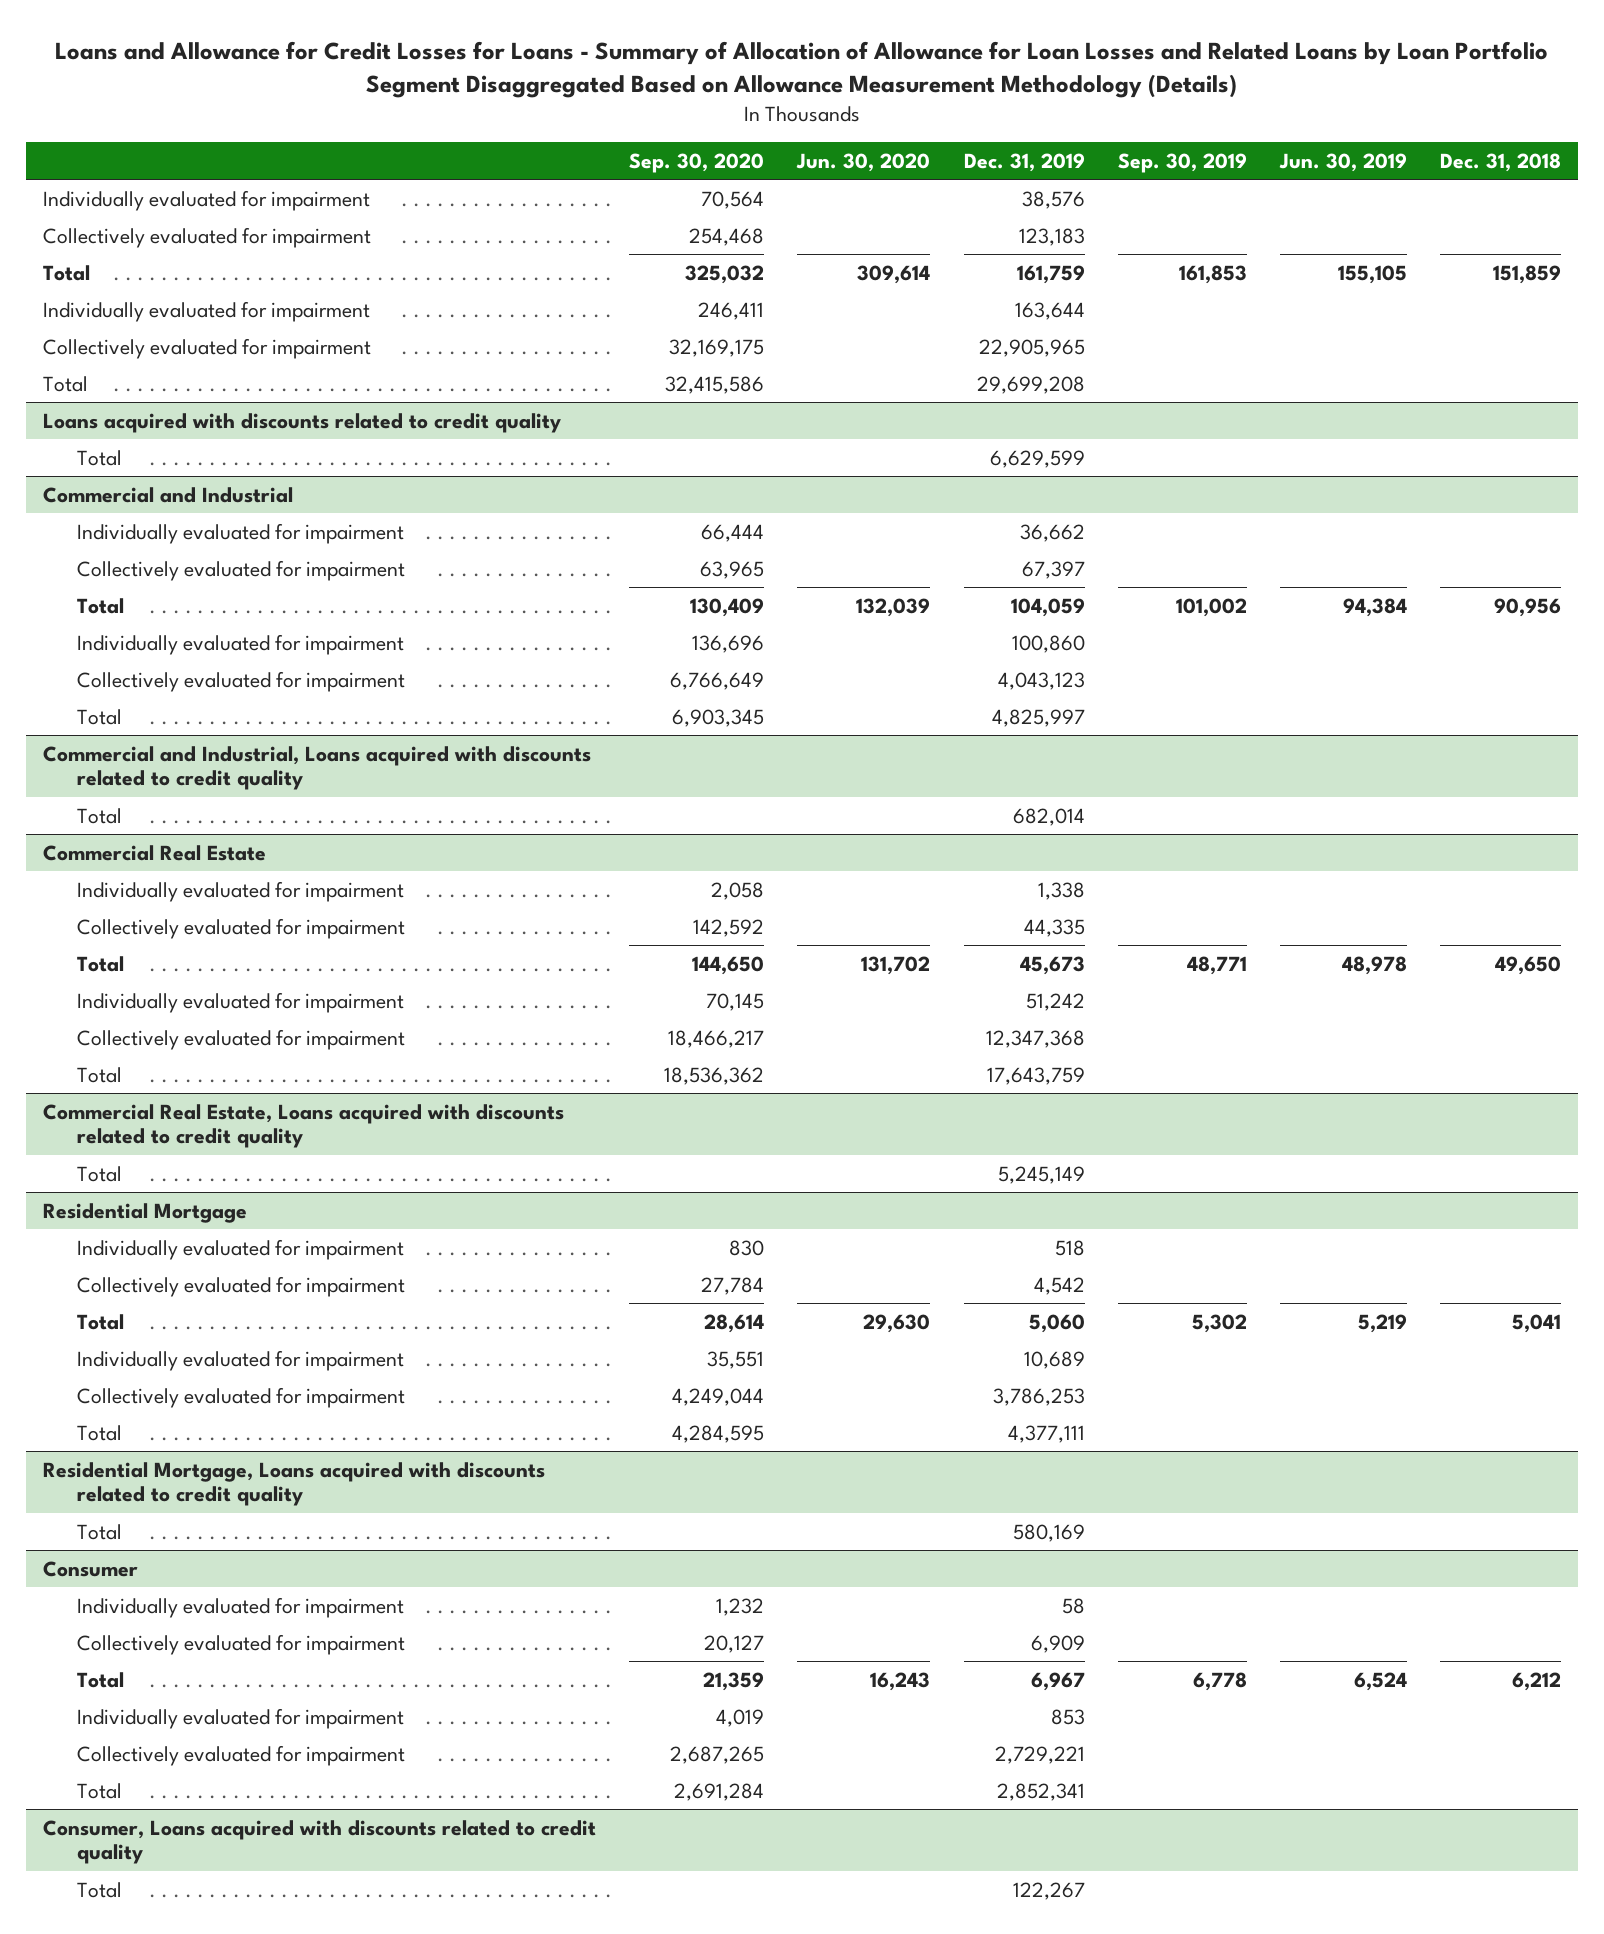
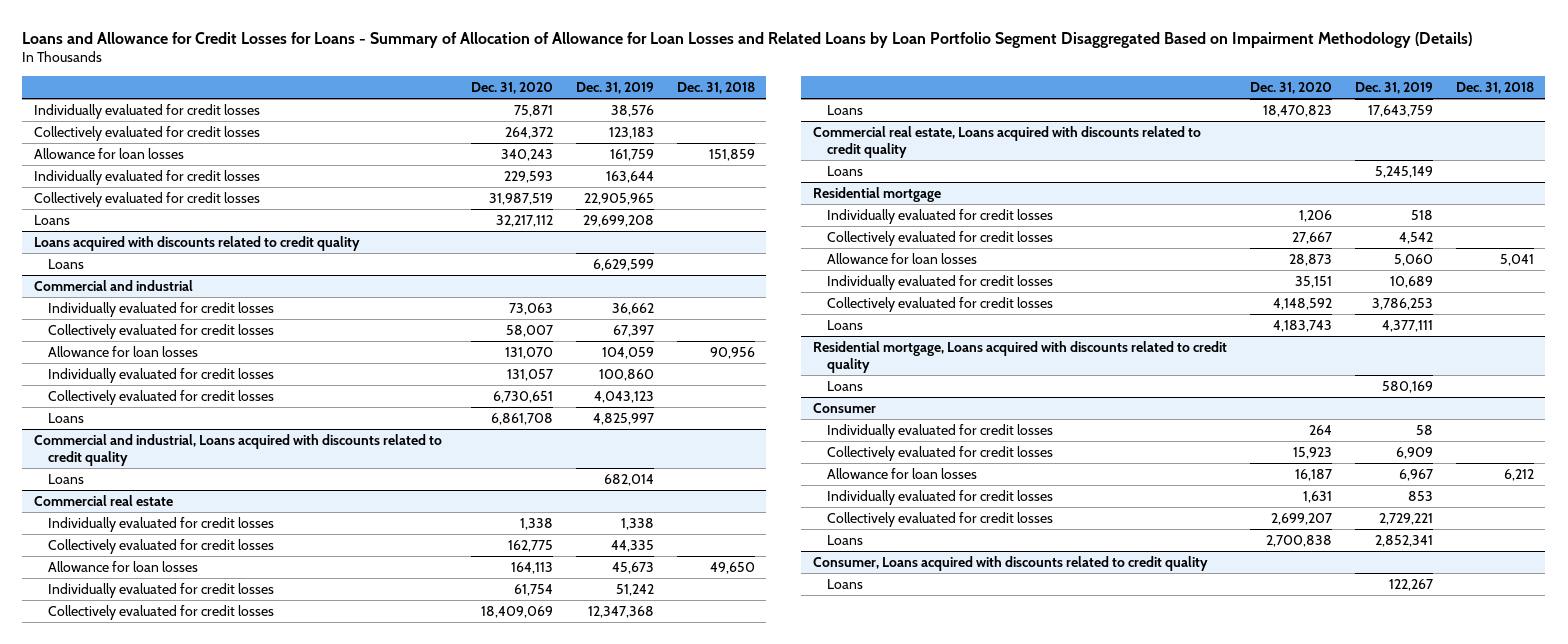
[55,41,1549,99] Loans and Allowance for Credit Losses for Loans - Summary of Allocation of Allowance for Loan Losses and Related Loans by Loan Portfolio Segment Disaggregated Based on Allowance Measurement Methodology (Details) -> [22,31,1473,48] Loans and Allowance for Credit Losses for Loans - Summary of Allocation of Allowance for Loan Losses and Related Loans by Loan Portfolio Segment Disaggregated Based on Impairment Methodology (Details)
[629,152,765,173] Sep. 30, 2020 -> none
[796,152,931,172] Jun. 30, 2020 -> none
[1117,152,1247,173] Sep. 30, 2019 -> none
[1279,152,1408,172] Jun. 30, 2019 -> none
none -> [470,82,553,95] Dec. 31, 2020
[42,189,370,211] Individually evaluated for impairment -> [33,103,260,119] Individually evaluated for credit losses
[42,226,371,248] Collectively evaluated for impairment -> [33,125,260,141] Collectively evaluated for credit losses
[42,264,90,281] Total -> [33,147,184,159] Allowance for loan losses
[42,300,370,322] Individually evaluated for impairment -> [33,169,260,185] Individually evaluated for credit losses
[42,337,371,359] Collectively evaluated for impairment -> [33,191,260,207] Collectively evaluated for credit losses
[42,375,88,392] Total -> [33,214,70,225] Loans
[76,449,122,466] Total -> [48,258,85,269] Loans
[42,486,293,503] Commercial and Industrial -> [33,279,193,291] Commercial and industrial
[76,522,404,544] Individually evaluated for impairment -> [48,301,275,317] Individually evaluated for credit losses
[76,559,405,581] Collectively evaluated for impairment -> [48,323,275,339] Collectively evaluated for credit losses
[76,597,124,614] Total -> [48,345,199,357] Allowance for loan losses
[76,633,404,655] Individually evaluated for impairment -> [48,367,275,383] Individually evaluated for credit losses
[76,670,405,692] Collectively evaluated for impairment -> [48,389,275,405] Collectively evaluated for credit losses
[76,708,122,725] Total -> [48,412,85,423] Loans
[42,745,591,791] Commercial and Industrial, Loans acquired with discounts related to credit quality -> [33,433,442,466] Commercial and industrial, Loans acquired with discounts related to credit quality
[76,807,122,824] Total -> [48,473,85,484] Loans
[42,844,266,861] Commercial Real Estate -> [33,494,173,506] Commercial real estate
[76,880,404,902] Individually evaluated for impairment -> [48,516,275,532] Individually evaluated for credit losses
[76,917,405,939] Collectively evaluated for impairment -> [48,538,275,554] Collectively evaluated for credit losses
[76,955,124,972] Total -> [48,560,199,572] Allowance for loan losses
[76,991,404,1013] Individually evaluated for impairment -> [48,582,275,598] Individually evaluated for credit losses
[76,1028,405,1050] Collectively evaluated for impairment -> [48,604,275,620] Collectively evaluated for credit losses
[76,1066,122,1083] Total -> [827,104,864,115] Loans
[42,1103,564,1149] Commercial Real Estate, Loans acquired with discounts related to credit quality -> [812,125,1201,158] Commercial real estate, Loans acquired with discounts related to credit quality
[76,1165,122,1182] Total -> [827,165,864,176] Loans
[42,1202,247,1223] Residential Mortgage -> [812,186,941,202] Residential mortgage
[76,1238,404,1260] Individually evaluated for impairment -> [827,208,1054,224] Individually evaluated for credit losses
[76,1275,405,1297] Collectively evaluated for impairment -> [827,230,1054,246] Collectively evaluated for credit losses
[76,1313,124,1330] Total -> [827,252,978,264] Allowance for loan losses
[76,1349,404,1371] Individually evaluated for impairment -> [827,274,1054,290] Individually evaluated for credit losses
[76,1386,405,1408] Collectively evaluated for impairment -> [827,296,1054,312] Collectively evaluated for credit losses
[76,1424,122,1441] Total -> [827,319,864,330] Loans
[42,1461,545,1507] Residential Mortgage, Loans acquired with discounts related to credit quality -> [812,340,1227,373] Residential mortgage, Loans acquired with discounts related to credit quality
[76,1523,122,1540] Total -> [827,380,864,391] Loans
[76,1596,404,1618] Individually evaluated for impairment -> [827,423,1054,439] Individually evaluated for credit losses
[76,1633,405,1655] Collectively evaluated for impairment -> [827,445,1054,461] Collectively evaluated for credit losses
[76,1671,124,1688] Total -> [827,467,978,479] Allowance for loan losses
[76,1707,404,1729] Individually evaluated for impairment -> [827,489,1054,505] Individually evaluated for credit losses
[76,1744,405,1766] Collectively evaluated for impairment -> [827,511,1054,527] Collectively evaluated for credit losses
[76,1782,122,1799] Total -> [827,534,864,545] Loans
[76,1881,122,1898] Total -> [827,578,864,589] Loans

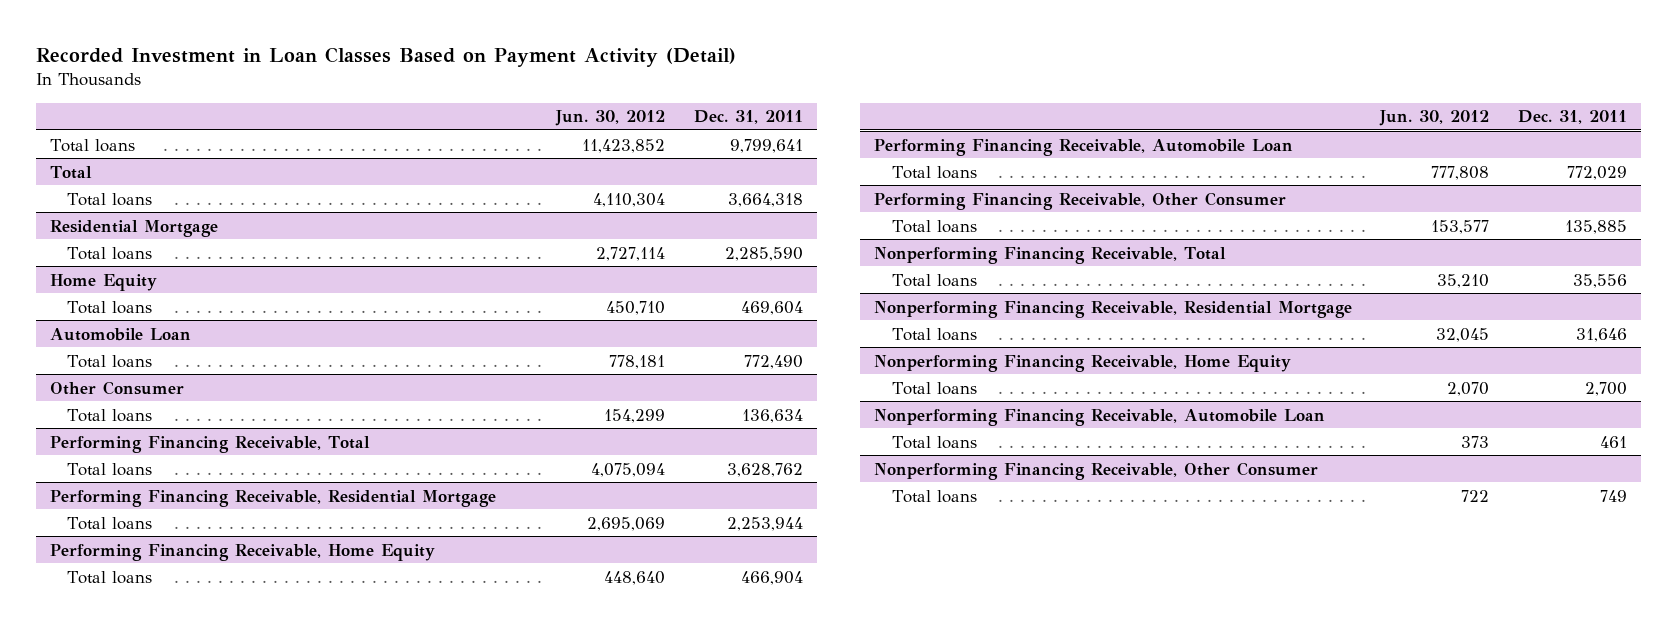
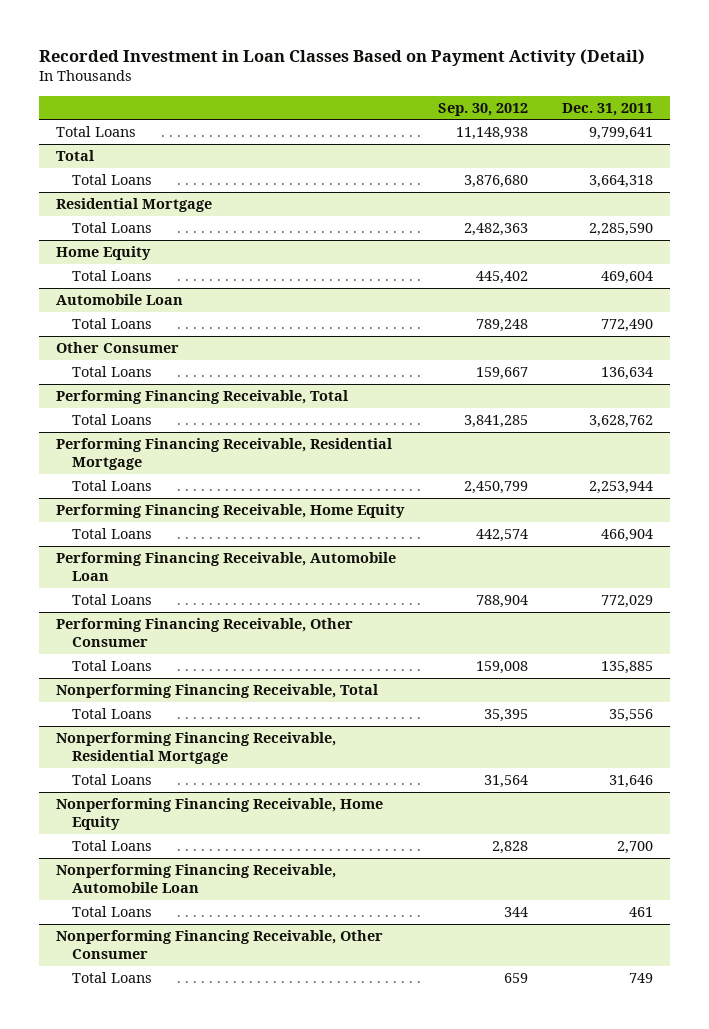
[555,110,666,127] Jun. 30, 2012 -> none
none -> [438,102,529,116] Sep. 30, 2012
[49,138,135,152] Total loans -> [56,126,137,138] Total Loans
[67,192,153,206] Total loans -> [72,174,153,186] Total Loans
[67,246,153,260] Total loans -> [72,222,153,234] Total Loans
[67,300,153,314] Total loans -> [72,270,153,282] Total Loans
[67,354,153,368] Total loans -> [72,318,153,330] Total Loans
[67,408,153,422] Total loans -> [72,366,153,378] Total Loans
[67,462,153,476] Total loans -> [72,414,153,426] Total Loans
[67,516,153,530] Total loans -> [72,480,153,492] Total Loans
[67,570,153,584] Total loans -> [72,528,153,540] Total Loans
[891,165,977,179] Total loans -> [72,594,153,606] Total Loans
[891,219,977,233] Total loans -> [72,660,153,672] Total Loans
[891,273,977,287] Total loans -> [72,708,153,720] Total Loans
[891,327,977,341] Total loans -> [72,774,153,786] Total Loans
[891,381,977,395] Total loans -> [72,840,153,852] Total Loans
[891,435,977,449] Total loans -> [72,906,153,918] Total Loans
[891,489,977,503] Total loans -> [72,972,153,984] Total Loans

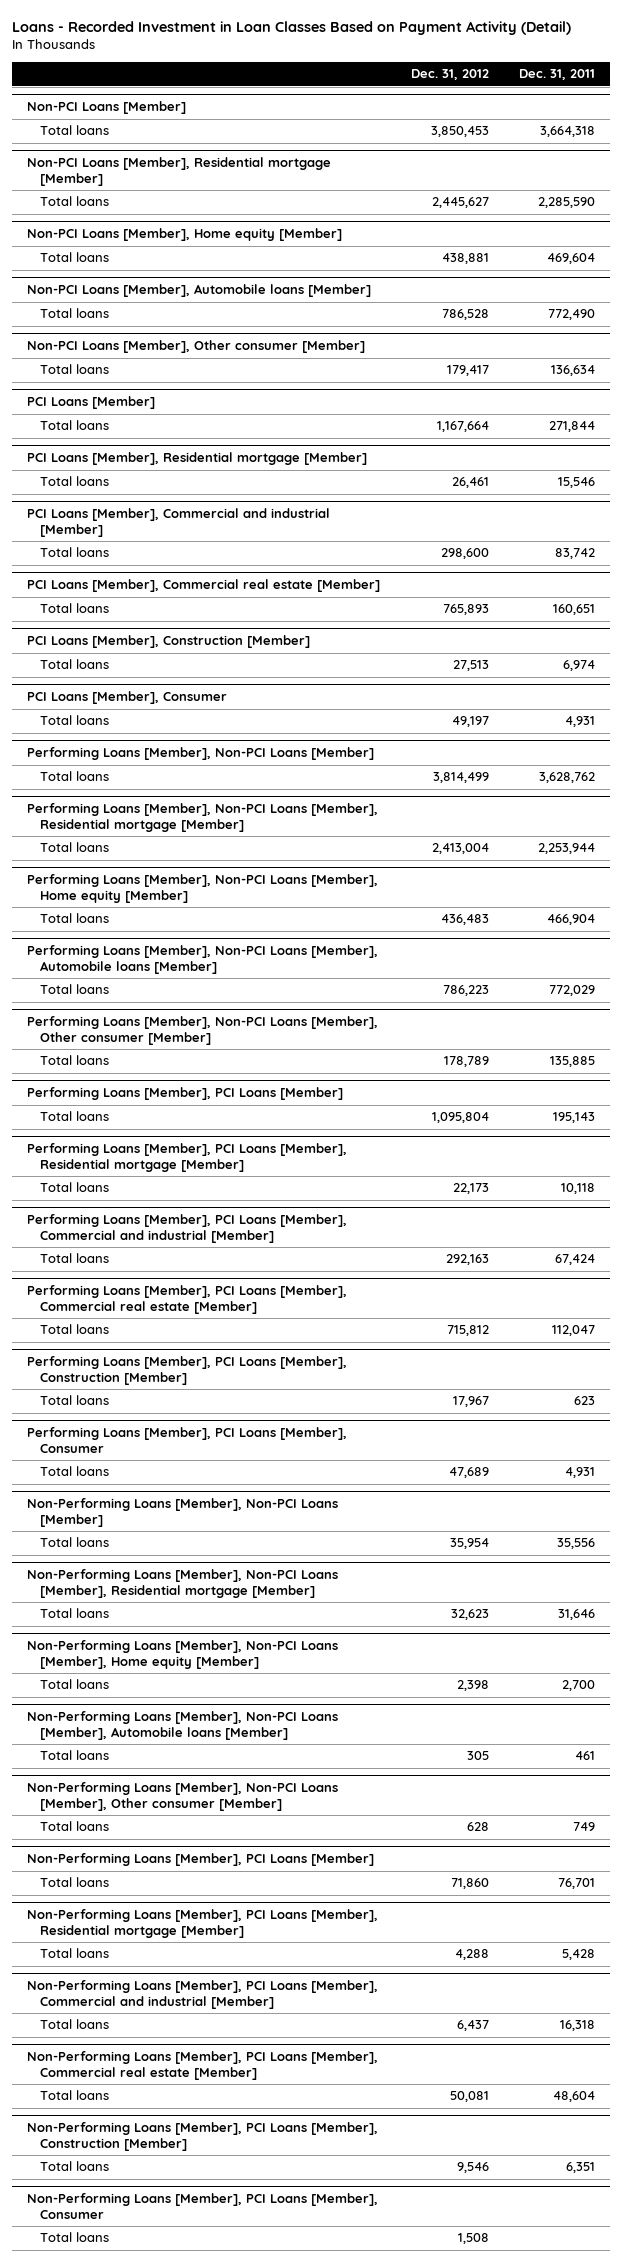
[39,48,646,66] Recorded Investment in Loan Classes Based on Payment Activity (Detail) -> [11,20,571,35] Loans - Recorded Investment in Loan Classes Based on Payment Activity (Detail)
[438,102,529,116] Sep. 30, 2012 -> none
none -> [410,69,489,81] Dec. 31, 2012
[56,150,95,162] Total -> none
[56,198,213,213] Residential Mortgage -> none
[56,246,152,261] Home Equity -> none
[56,294,184,306] Automobile Loan -> none
[56,342,180,354] Other Consumer -> none
[56,390,349,405] Performing Financing Receivable, Total -> none
[56,438,393,471] Performing Financing Receivable, Residential Mortgage -> none
[56,504,406,519] Performing Financing Receivable, Home Equity -> none
[56,552,397,582] Performing Financing Receivable, Automobile Loan -> none
[56,618,354,648] Performing Financing Receivable, Other Consumer -> none
[56,684,379,699] Nonperforming Financing Receivable, Total -> none
[56,732,337,765] Nonperforming Financing Receivable, Residential Mortgage -> none
[56,798,384,831] Nonperforming Financing Receivable, Home Equity -> none
[56,864,337,894] Nonperforming Financing Receivable, Automobile Loan -> none
[56,930,384,960] Nonperforming Financing Receivable, Other Consumer -> none
none -> [26,101,186,115] Non-PCI Loans [Member]
[56,126,137,138] Total Loans -> [40,125,110,136] Total loans
[589,127,654,141] 9,799,641 -> [540,126,596,138] 3,664,318
none -> [26,157,331,186] Non-PCI Loans [Member], Residential mortgage [Member]
[72,174,153,186] Total Loans -> [40,196,110,207] Total loans
[589,175,654,189] 3,664,318 -> [538,197,596,209] 2,285,590
none -> [26,228,342,242] Non-PCI Loans [Member], Home equity [Member]
[72,222,153,234] Total Loans -> [40,252,110,263] Total loans
[589,223,654,237] 2,285,590 -> [547,253,596,265] 469,604
none -> [26,284,371,298] Non-PCI Loans [Member], Automobile loans [Member]
[72,270,153,282] Total Loans -> [40,308,110,319] Total loans
[601,271,654,285] 469,604 -> [548,309,596,321] 772,490
none -> [26,340,365,354] Non-PCI Loans [Member], Other consumer [Member]
[72,318,153,330] Total Loans -> [40,364,110,375] Total loans
[601,319,654,333] 772,490 -> [551,365,596,377] 136,634
none -> [26,396,155,410] PCI Loans [Member]
[72,366,153,378] Total Loans -> [40,420,110,431] Total loans
[601,367,654,381] 136,634 -> [549,421,596,433] 271,844
none -> [26,452,367,466] PCI Loans [Member], Residential mortgage [Member]
[72,414,153,426] Total Loans -> [40,476,110,487] Total loans
[589,415,654,429] 3,628,762 -> [558,477,596,489] 15,546
none -> [26,508,330,537] PCI Loans [Member], Commercial and industrial [Member]
[72,480,153,492] Total Loans -> [40,547,110,558] Total loans
[589,481,654,495] 2,253,944 -> [555,548,596,560] 83,742
none -> [26,579,380,593] PCI Loans [Member], Commercial real estate [Member]
[72,528,153,540] Total Loans -> [40,603,110,614] Total loans
[601,529,654,543] 466,904 -> [553,604,596,616] 160,651
none -> [26,635,310,649] PCI Loans [Member], Construction [Member]
[72,594,153,606] Total Loans -> [40,659,110,670] Total loans
[601,595,654,609] 772,029 -> [563,660,596,672] 6,974
none -> [26,691,227,705] PCI Loans [Member], Consumer
[72,660,153,672] Total Loans -> [40,715,110,726] Total loans
[601,661,654,675] 135,885 -> [565,716,596,728] 4,931
none -> [26,747,374,761] Performing Loans [Member], Non-PCI Loans [Member]
[72,708,153,720] Total Loans -> [40,771,110,782] Total loans
[609,709,654,723] 35,556 -> [539,772,596,784] 3,628,762
none -> [26,803,378,832] Performing Loans [Member], Non-PCI Loans [Member], Residential mortgage [Member]
[72,774,153,786] Total Loans -> [40,842,110,853] Total loans
[609,775,654,789] 31,646 -> [538,843,596,855] 2,253,944
none -> [26,874,378,903] Performing Loans [Member], Non-PCI Loans [Member], Home equity [Member]
[72,840,153,852] Total Loans -> [40,913,110,924] Total loans
[617,841,654,855] 2,700 -> [547,914,596,926] 466,904
none -> [26,945,378,974] Performing Loans [Member], Non-PCI Loans [Member], Automobile loans [Member]
[72,906,153,918] Total Loans -> [40,984,110,995] Total loans
[629,907,654,918] 461 -> [549,985,596,997] 772,029
none -> [26,1016,378,1045] Performing Loans [Member], Non-PCI Loans [Member], Other consumer [Member]
[72,972,153,984] Total Loans -> [40,1055,110,1066] Total loans
[629,973,654,984] 749 -> [550,1056,596,1068] 135,885
none -> [26,1087,343,1101] Performing Loans [Member], PCI Loans [Member]
none -> [40,1111,110,1122] Total loans
none -> [26,1143,347,1172] Performing Loans [Member], PCI Loans [Member], Residential mortgage [Member]
none -> [40,1182,110,1193] Total loans
none -> [26,1214,347,1243] Performing Loans [Member], PCI Loans [Member], Commercial and industrial [Member]
none -> [40,1253,110,1264] Total loans
none -> [26,1285,347,1314] Performing Loans [Member], PCI Loans [Member], Commercial real estate [Member]
none -> [40,1324,110,1335] Total loans
none -> [26,1356,347,1385] Performing Loans [Member], PCI Loans [Member], Construction [Member]
none -> [40,1395,110,1406] Total loans
none -> [26,1427,347,1453] Performing Loans [Member], PCI Loans [Member], Consumer
none -> [40,1466,110,1477] Total loans
none -> [26,1498,338,1527] Non-Performing Loans [Member], Non-PCI Loans [Member]
none -> [40,1537,110,1548] Total loans
none -> [26,1569,338,1598] Non-Performing Loans [Member], Non-PCI Loans [Member], Residential mortgage [Member]
none -> [40,1608,110,1619] Total loans
none -> [26,1640,338,1669] Non-Performing Loans [Member], Non-PCI Loans [Member], Home equity [Member]
none -> [40,1679,110,1690] Total loans
none -> [26,1711,338,1740] Non-Performing Loans [Member], Non-PCI Loans [Member], Automobile loans [Member]
none -> [40,1750,110,1761] Total loans
none -> [26,1782,338,1811] Non-Performing Loans [Member], Non-PCI Loans [Member], Other consumer [Member]
none -> [40,1821,110,1832] Total loans
none -> [26,1853,374,1867] Non-Performing Loans [Member], PCI Loans [Member]
none -> [40,1877,110,1888] Total loans
none -> [26,1909,378,1938] Non-Performing Loans [Member], PCI Loans [Member], Residential mortgage [Member]
none -> [40,1948,110,1959] Total loans
none -> [26,1980,378,2009] Non-Performing Loans [Member], PCI Loans [Member], Commercial and industrial [Member]
none -> [40,2019,110,2030] Total loans
none -> [26,2051,378,2080] Non-Performing Loans [Member], PCI Loans [Member], Commercial real estate [Member]
none -> [40,2090,110,2101] Total loans
none -> [26,2122,378,2151] Non-Performing Loans [Member], PCI Loans [Member], Construction [Member]
none -> [40,2161,110,2172] Total loans
none -> [26,2193,378,2219] Non-Performing Loans [Member], PCI Loans [Member], Consumer
none -> [40,2232,110,2243] Total loans

